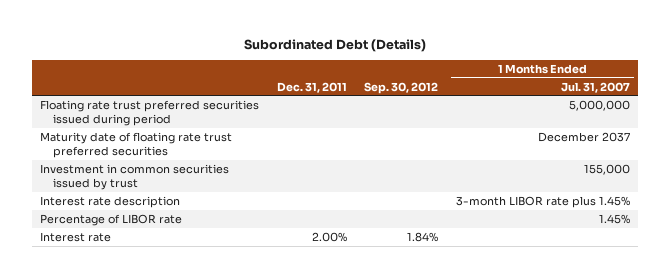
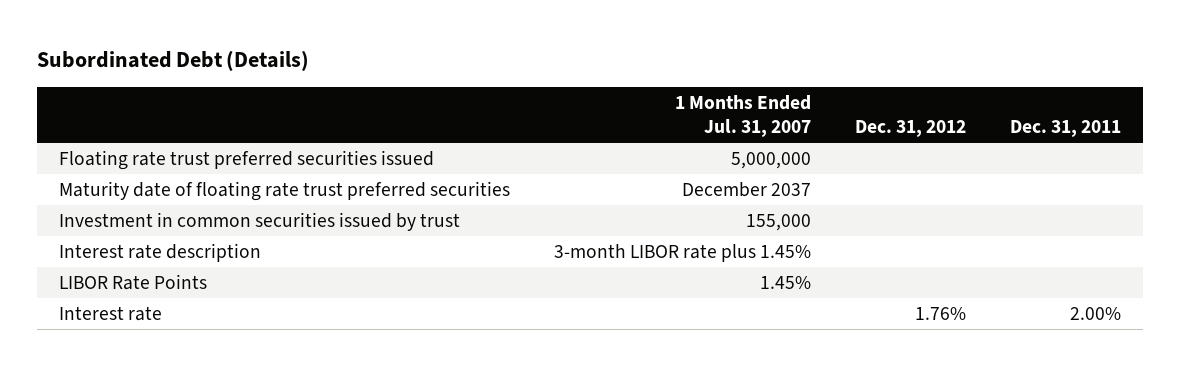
[364,81,439,94] Sep. 30, 2012 -> none
none -> [855,119,967,137] Dec. 31, 2012
[40,99,260,126] Floating rate trust preferred securities issued during period -> [59,150,435,171] Floating rate trust preferred securities issued
[40,213,183,226] Percentage of LIBOR rate -> [59,274,208,291] LIBOR Rate Points

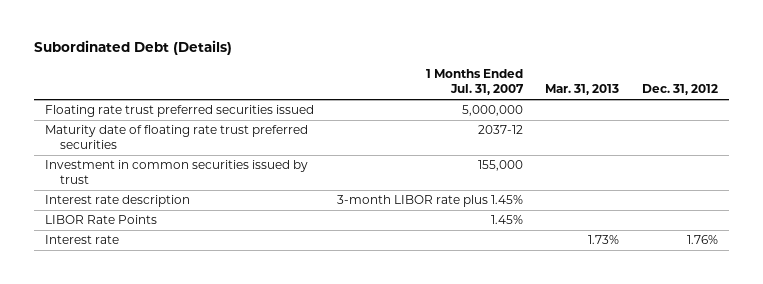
[1009,119,1121,137] Dec. 31, 2011 -> none
none -> [545,84,620,96] Mar. 31, 2013
[682,182,812,198] December 2037 -> [477,125,523,135] 2037-12

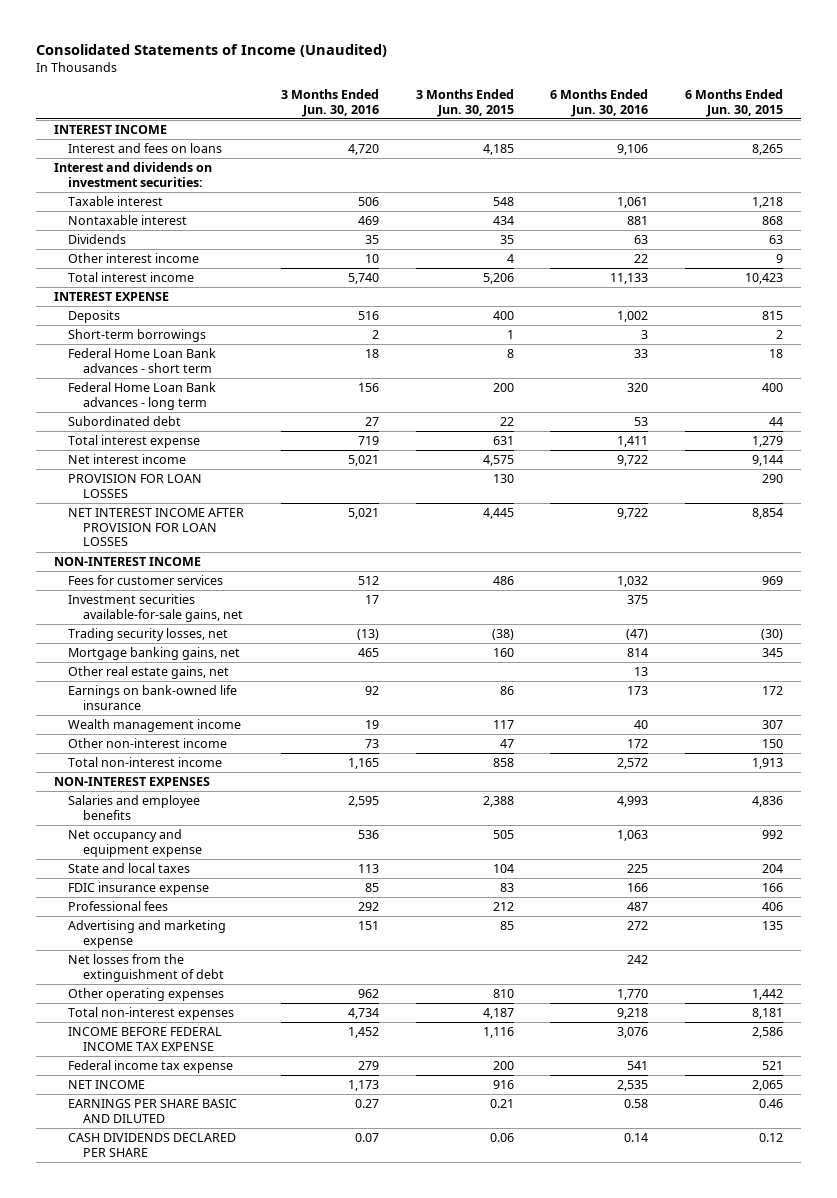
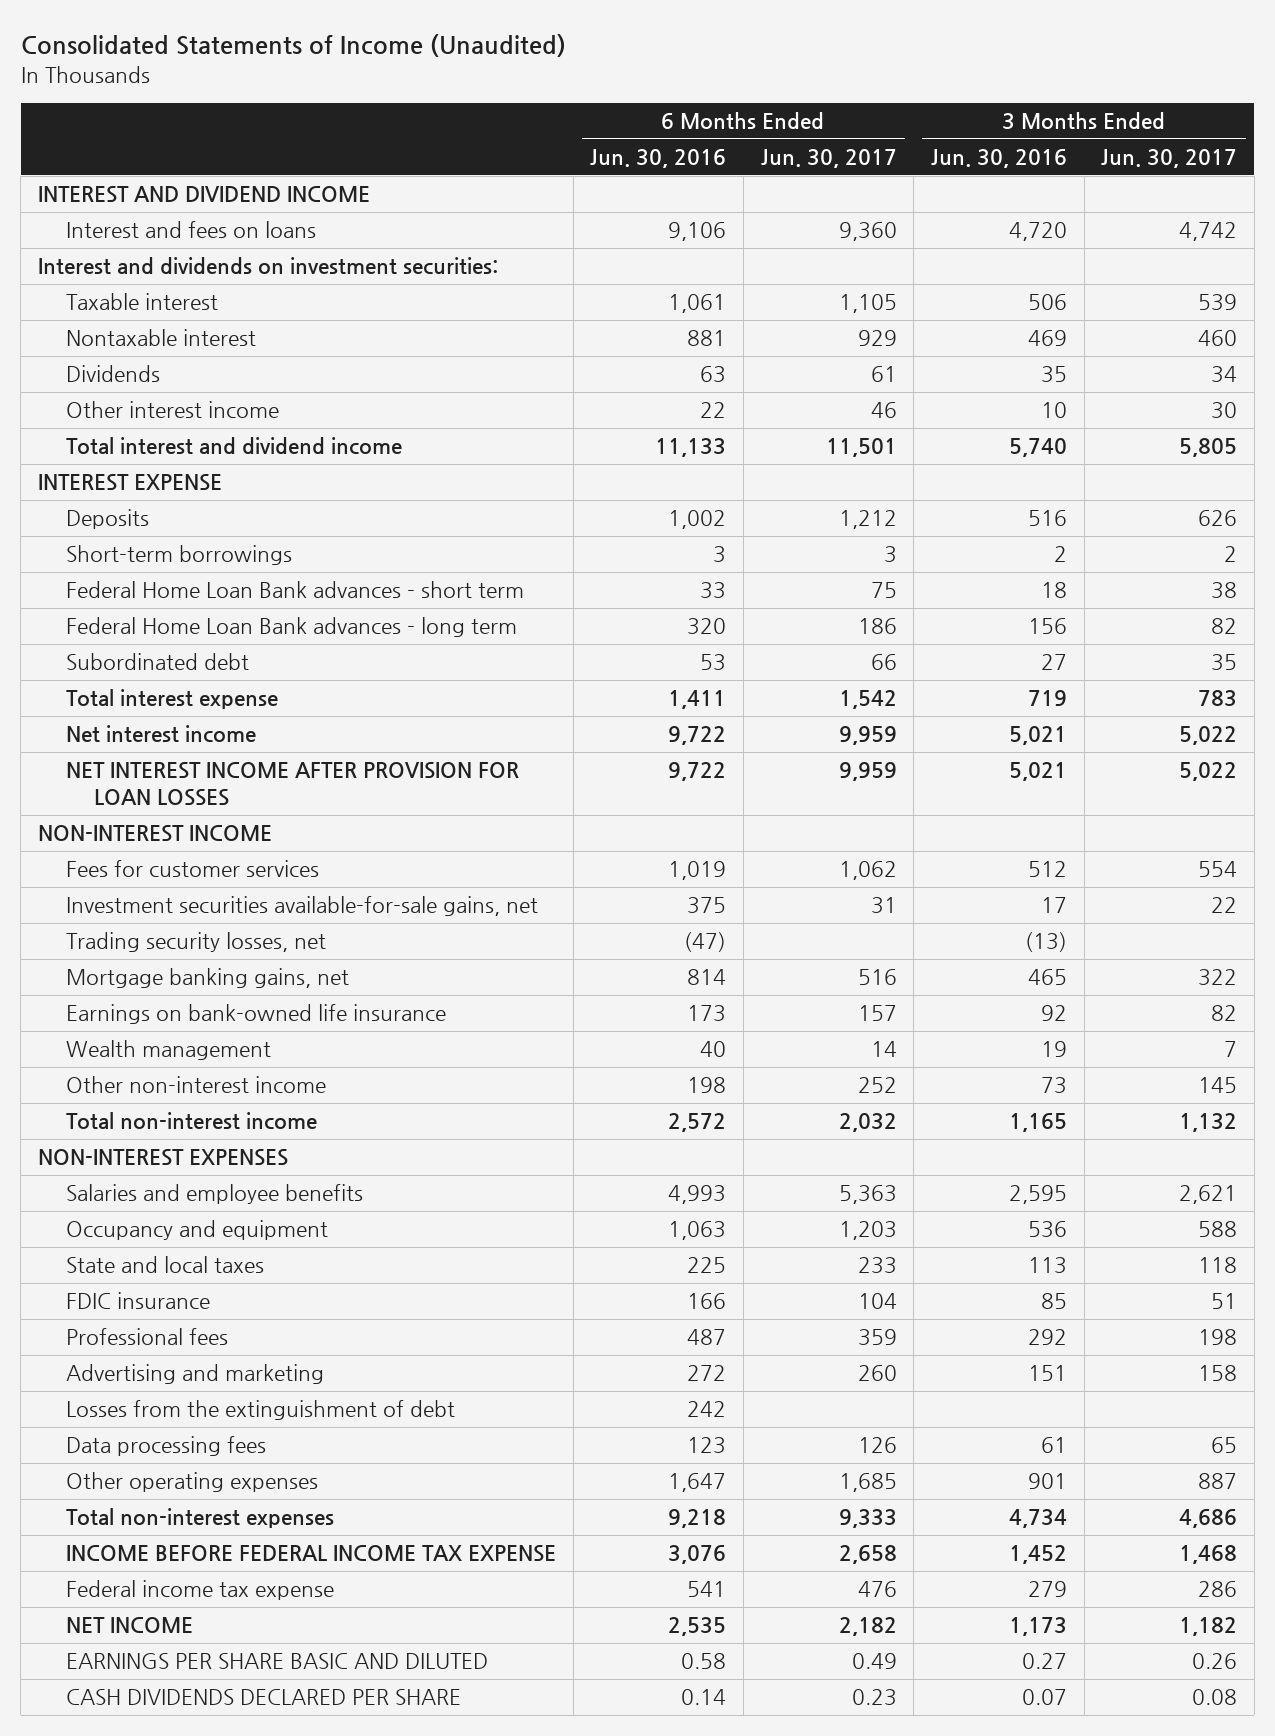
[415,89,514,117] 3 Months Ended Jun. 30, 2015 -> none
[684,89,783,117] 6 Months Ended Jun. 30, 2015 -> none
none -> [760,148,897,168] Jun. 30, 2017
none -> [1101,148,1238,168] Jun. 30, 2017
[54,125,168,135] INTEREST INCOME -> [37,186,370,204] INTEREST AND DIVIDEND INCOME
[68,272,195,283] Total interest income -> [66,437,403,456] Total interest and dividend income
[68,474,203,498] PROVISION FOR LOAN LOSSES -> none
[617,576,649,588] 1,032 -> [668,861,727,881] 1,019
[68,666,230,680] Other real estate gains, net -> none
[68,719,242,733] Wealth management income -> [66,1040,272,1061] Wealth management
[627,739,649,749] 172 -> [687,1077,727,1094] 198
[68,829,202,857] Net occupancy and equipment expense -> [66,1220,329,1241] Occupancy and equipment
[68,882,210,896] FDIC insurance expense -> [66,1292,211,1310] FDIC insurance
[68,920,227,948] Advertising and marketing expense -> [66,1364,325,1385] Advertising and marketing
[68,954,224,982] Net losses from the extinguishment of debt -> [66,1400,456,1421] Losses from the extinguishment of debt
none -> [66,1436,267,1457] Data processing fees
[358,989,380,999] 962 -> [1027,1473,1067,1490] 901
[617,989,649,1001] 1,770 -> [668,1473,727,1493] 1,647

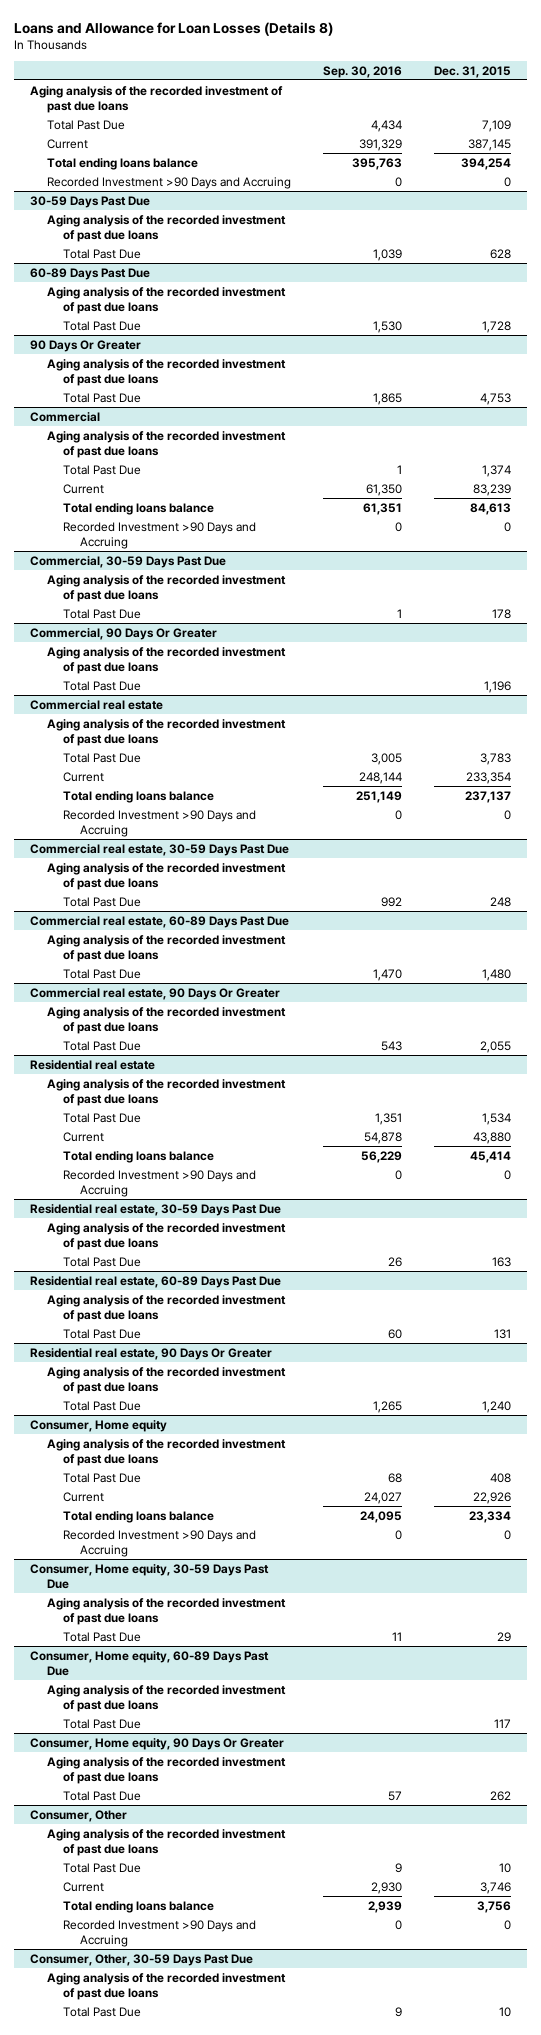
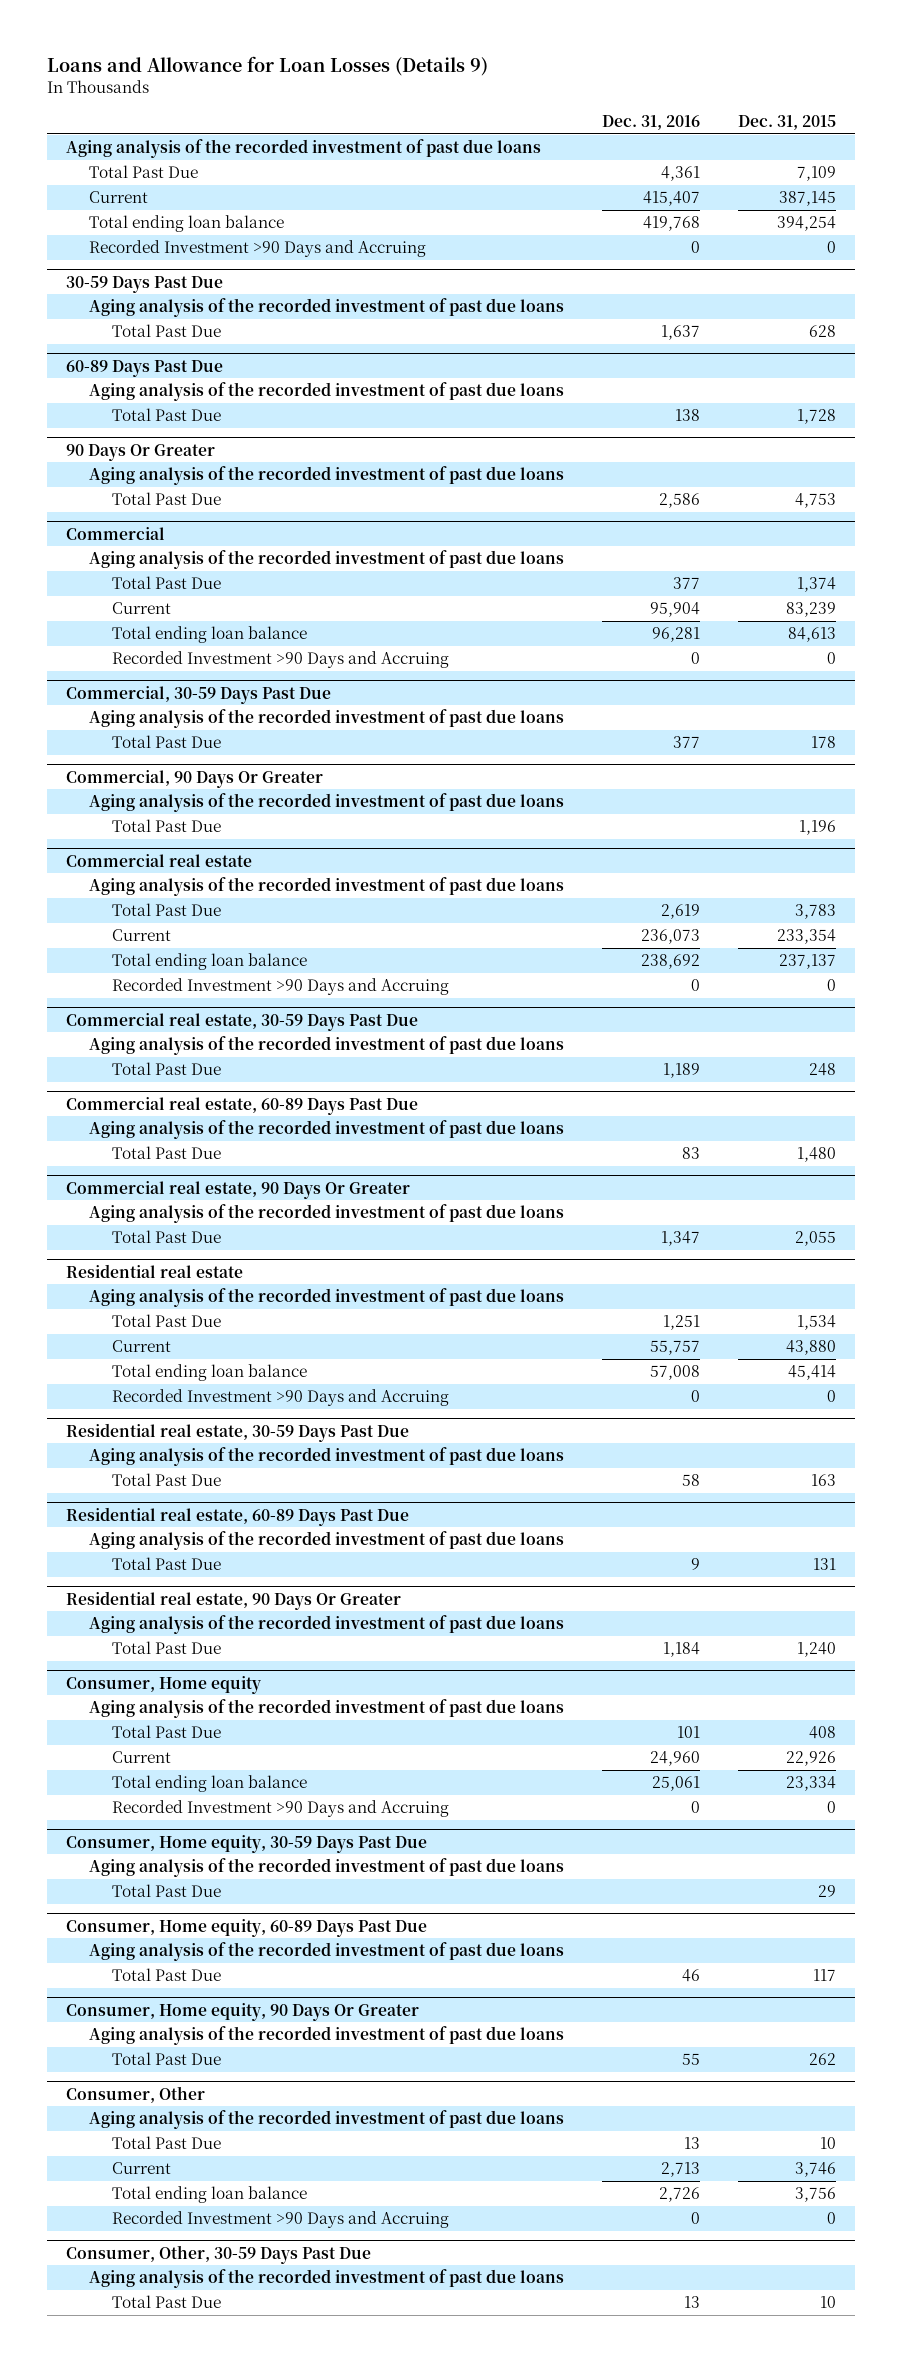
[14,21,334,36] Loans and Allowance for Loan Losses (Details 8) -> [47,55,489,76] Loans and Allowance for Loan Losses (Details 9)
[322,65,402,78] Sep. 30, 2016 -> none
none -> [602,114,701,130] Dec. 31, 2016
[46,157,198,170] Total ending loans balance -> [89,215,285,233] Total ending loan balance
[63,502,215,515] Total ending loans balance -> [112,626,308,644] Total ending loan balance
[63,790,215,803] Total ending loans balance -> [112,953,308,971] Total ending loan balance
[63,1150,215,1163] Total ending loans balance -> [112,1364,308,1382] Total ending loan balance
[63,1510,215,1523] Total ending loans balance -> [112,1775,308,1793] Total ending loan balance
[63,1900,215,1913] Total ending loans balance -> [112,2186,308,2204] Total ending loan balance

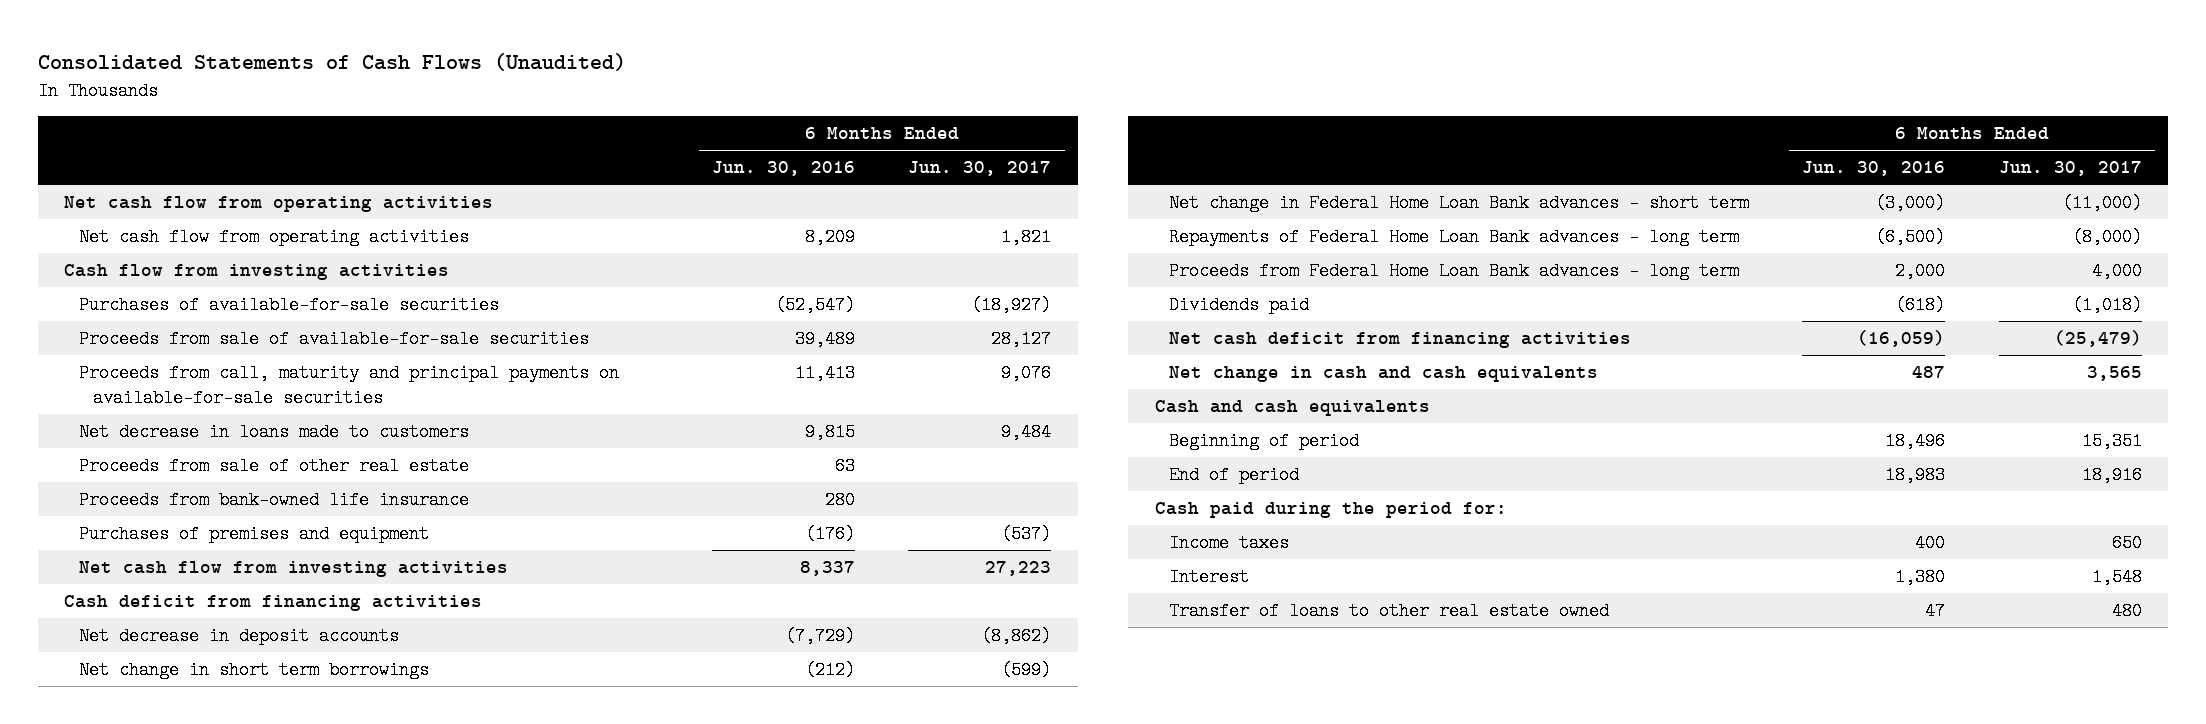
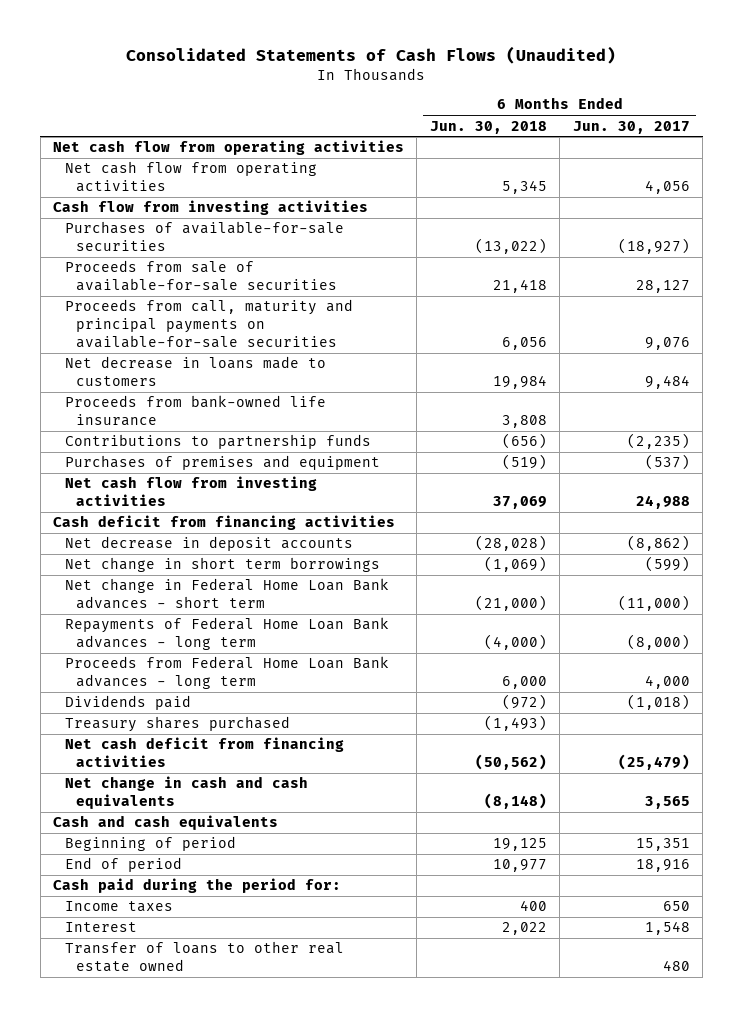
[712,161,856,177] Jun. 30, 2016 -> none
none -> [429,120,547,134] Jun. 30, 2018
[1001,228,1052,247] 1,821 -> [644,180,690,195] 4,056
[78,457,469,476] Proceeds from sale of other real estate -> none
none -> [64,434,371,450] Contributions to partnership funds
[985,561,1052,577] 27,223 -> [635,495,690,510] 24,988
none -> [64,716,290,733] Treasury shares purchased

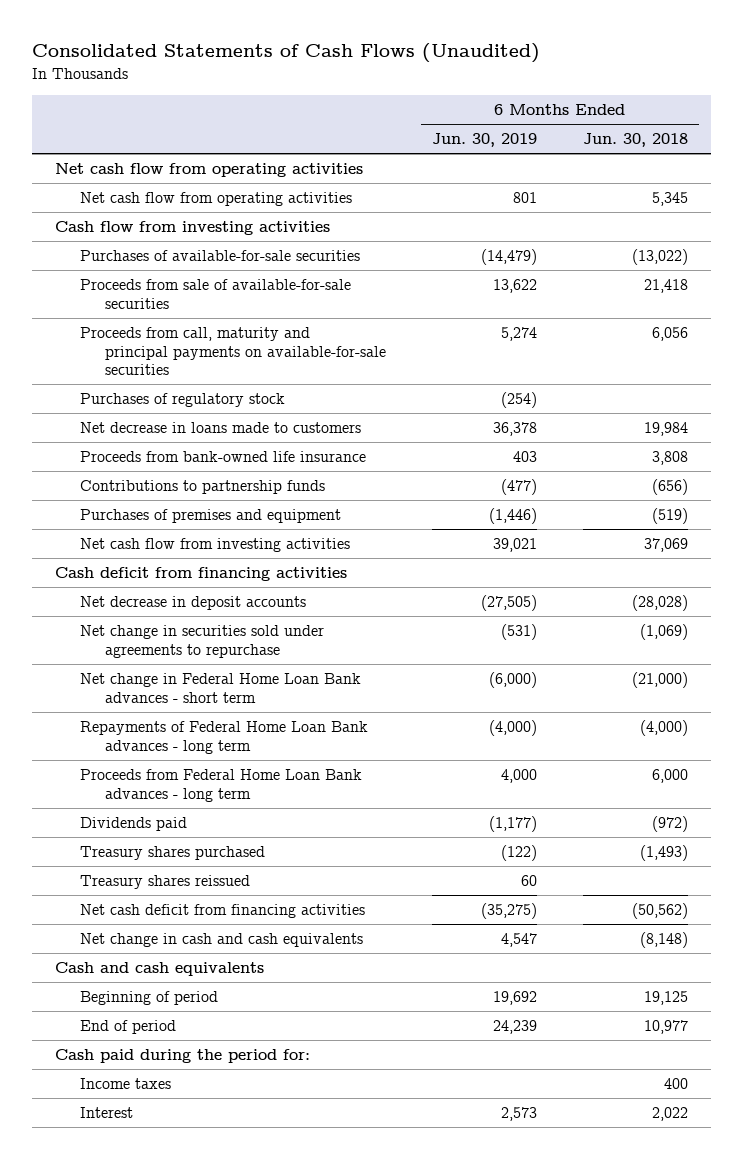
[572,120,690,134] Jun. 30, 2017 -> none
none -> [431,133,537,148] Jun. 30, 2019
none -> [80,393,286,408] Purchases of regulatory stock
[64,557,380,573] Net change in short term borrowings -> [80,625,325,658] Net change in securities sold under agreements to repurchase
none -> [80,875,251,890] Treasury shares reissued
[64,941,344,973] Transfer of loans to other real estate owned -> none

